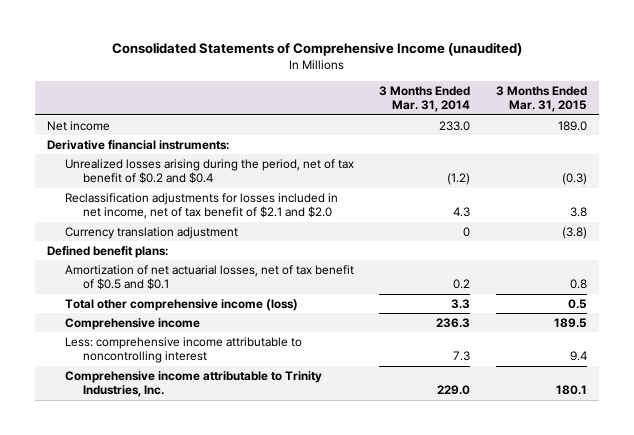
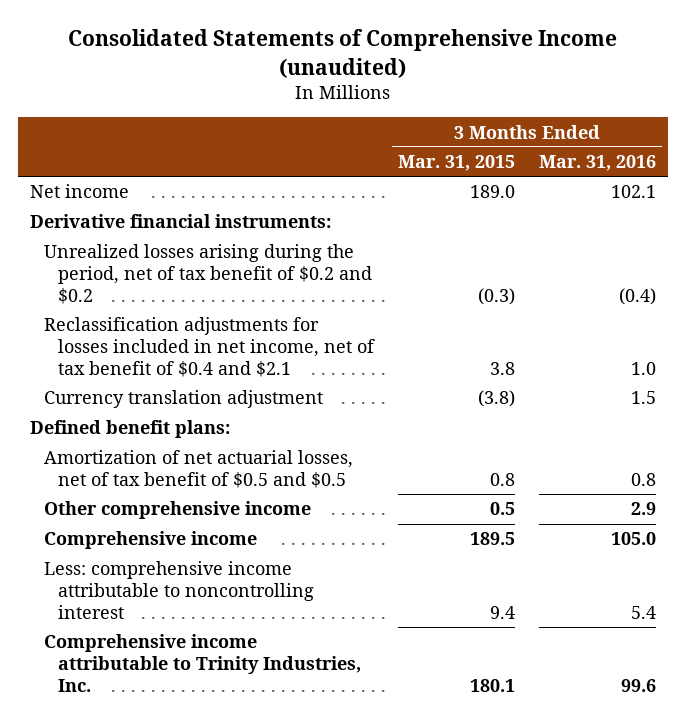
[379,86,471,113] 3 Months Ended Mar. 31, 2014 -> none
none -> [539,155,657,172] Mar. 31, 2016
[65,158,355,185] Unrealized losses arising during the period, net of tax benefit of $0.2 and $0.4 -> [44,244,373,304] Unrealized losses arising during the period, net of tax benefit of $0.2 and $0.2
[65,192,339,220] Reclassification adjustments for losses included in net income, net of tax benefit of $2.1 and $2.0 -> [44,317,376,377] Reclassification adjustments for losses included in net income, net of tax benefit of $0.4 and $2.1
[65,264,355,291] Amortization of net actuarial losses, net of tax benefit of $0.5 and $0.1 -> [44,450,354,488] Amortization of net actuarial losses, net of tax benefit of $0.5 and $0.5
[65,298,299,311] Total other comprehensive income (loss) -> [44,501,312,520] Other comprehensive income

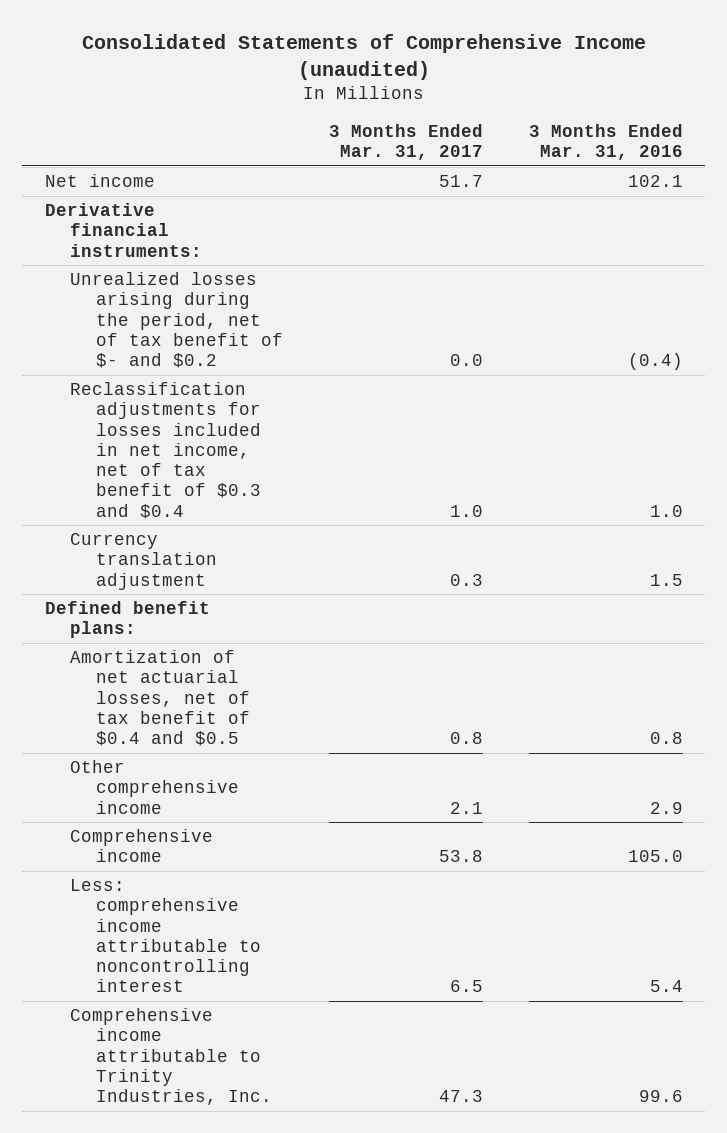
[398,155,516,172] Mar. 31, 2015 -> none
none -> [328,123,483,161] 3 Months Ended Mar. 31, 2017
[44,244,373,304] Unrealized losses arising during the period, net of tax benefit of $0.2 and $0.2 -> [70,272,284,369] Unrealized losses arising during the period, net of tax benefit of $- and $0.2
[44,317,376,377] Reclassification adjustments for losses included in net income, net of tax benefit of $0.4 and $2.1 -> [70,382,262,519] Reclassification adjustments for losses included in net income, net of tax benefit of $0.3 and $0.4
[44,450,354,488] Amortization of net actuarial losses, net of tax benefit of $0.5 and $0.5 -> [70,650,251,747] Amortization of net actuarial losses, net of tax benefit of $0.4 and $0.5

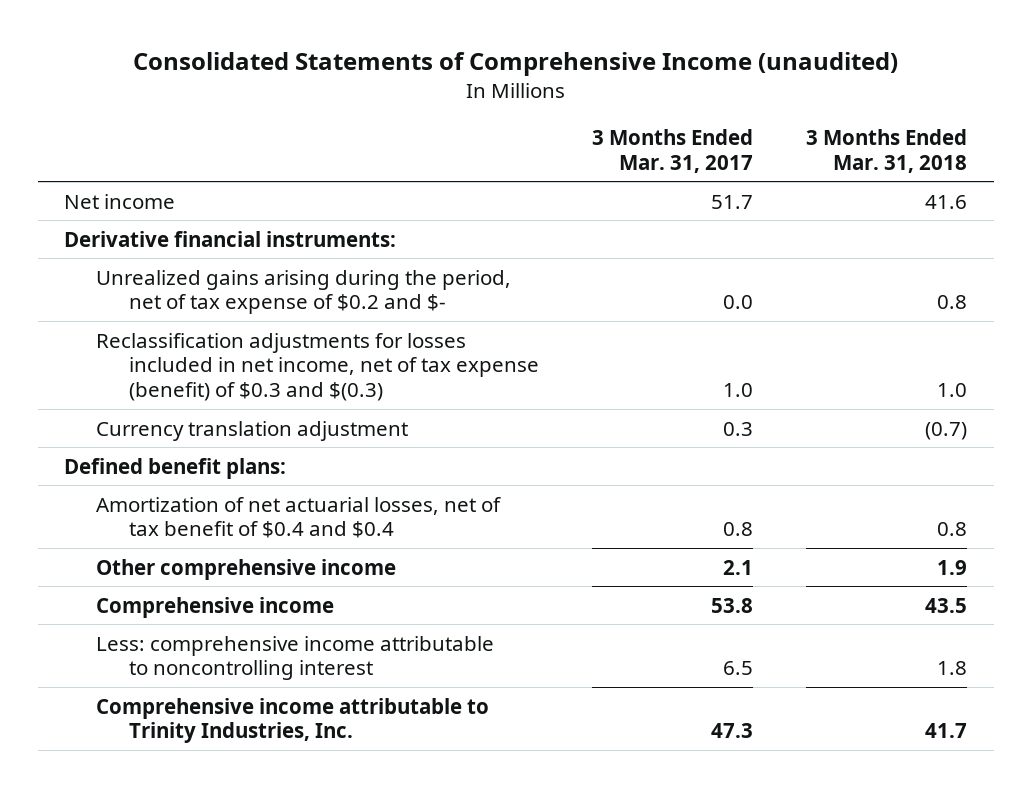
[528,123,683,161] 3 Months Ended Mar. 31, 2016 -> none
none -> [806,128,968,173] 3 Months Ended Mar. 31, 2018
[70,272,284,369] Unrealized losses arising during the period, net of tax benefit of $- and $0.2 -> [96,269,512,315] Unrealized gains arising during the period, net of tax expense of $0.2 and $-
[70,382,262,519] Reclassification adjustments for losses included in net income, net of tax benefit of $0.3 and $0.4 -> [96,332,539,402] Reclassification adjustments for losses included in net income, net of tax expense (benefit) of $0.3 and $(0.3)
[70,650,251,747] Amortization of net actuarial losses, net of tax benefit of $0.4 and $0.5 -> [96,496,502,539] Amortization of net actuarial losses, net of tax benefit of $0.4 and $0.4

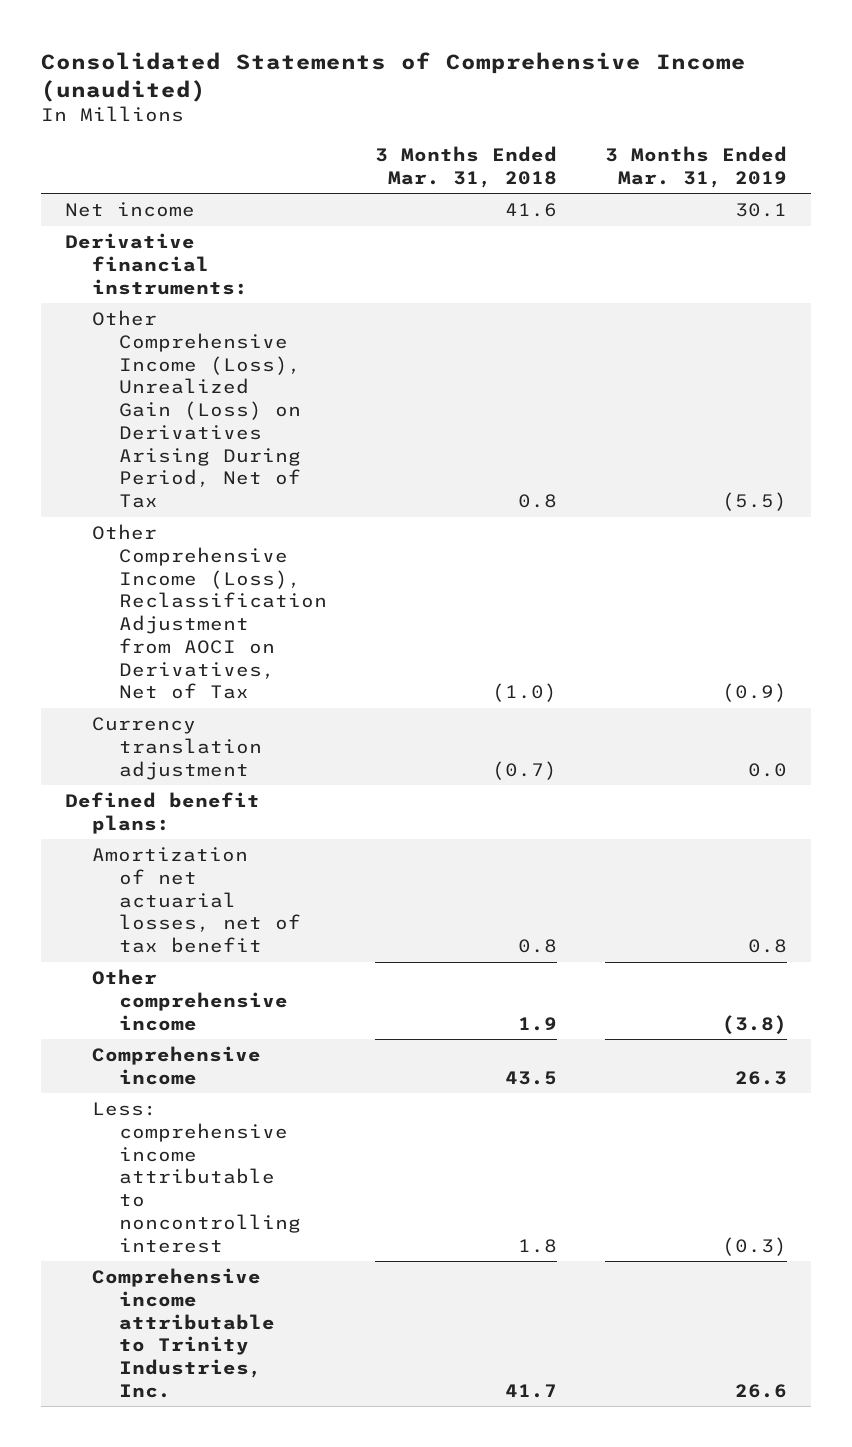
[592,128,754,173] 3 Months Ended Mar. 31, 2017 -> none
none -> [604,145,787,188] 3 Months Ended Mar. 31, 2019
[96,269,512,315] Unrealized gains arising during the period, net of tax expense of $0.2 and $- -> [92,310,302,509] Other Comprehensive Income (Loss), Unrealized Gain (Loss) on Derivatives Arising During Period, Net of Tax
[96,332,539,402] Reclassification adjustments for losses included in net income, net of tax expense (benefit) of $0.3 and $(0.3) -> [92,524,328,700] Other Comprehensive Income (Loss), Reclassification Adjustment from AOCI on Derivatives, Net of Tax
[937,383,968,398] 1.0 -> [492,683,558,703] (1.0)
[96,496,502,539] Amortization of net actuarial losses, net of tax benefit of $0.4 and $0.4 -> [92,847,302,954] Amortization of net actuarial losses, net of tax benefit

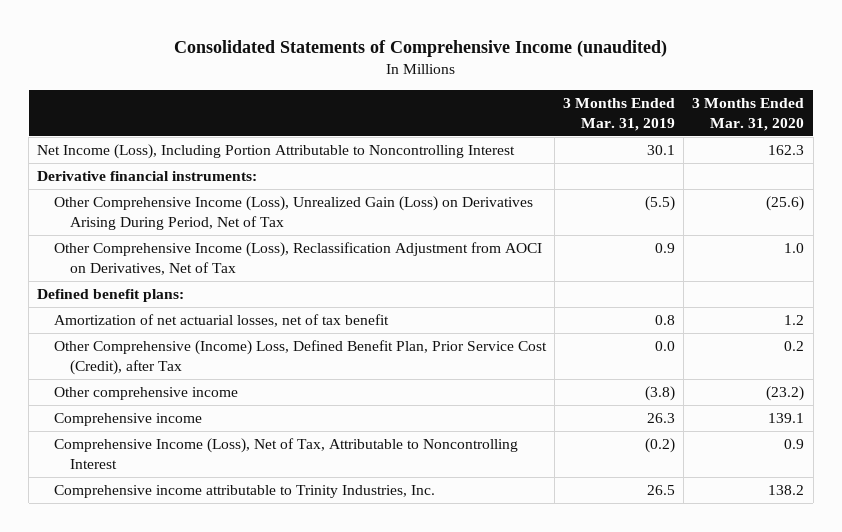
[375,145,558,188] 3 Months Ended Mar. 31, 2018 -> none
none -> [692,98,805,132] 3 Months Ended Mar. 31, 2020
[64,202,195,218] Net income -> [37,144,516,160] Net Income (Loss), Including Portion Attributable to Noncontrolling Interest
[92,717,263,780] Currency translation adjustment -> none
[721,683,787,703] (0.9) -> [654,243,675,254] 0.9
none -> [53,340,547,376] Other Comprehensive (Income) Loss, Defined Benefit Plan, Prior Service Cost (Credit), after Tax
[92,1102,302,1253] Less: comprehensive income attributable to noncontrolling interest -> [53,438,518,470] Comprehensive Income (Loss), Net of Tax, Attributable to Noncontrolling Interest
[721,1236,787,1256] (0.3) -> [644,438,675,454] (0.2)
[734,1383,787,1398] 26.6 -> [646,485,675,496] 26.5

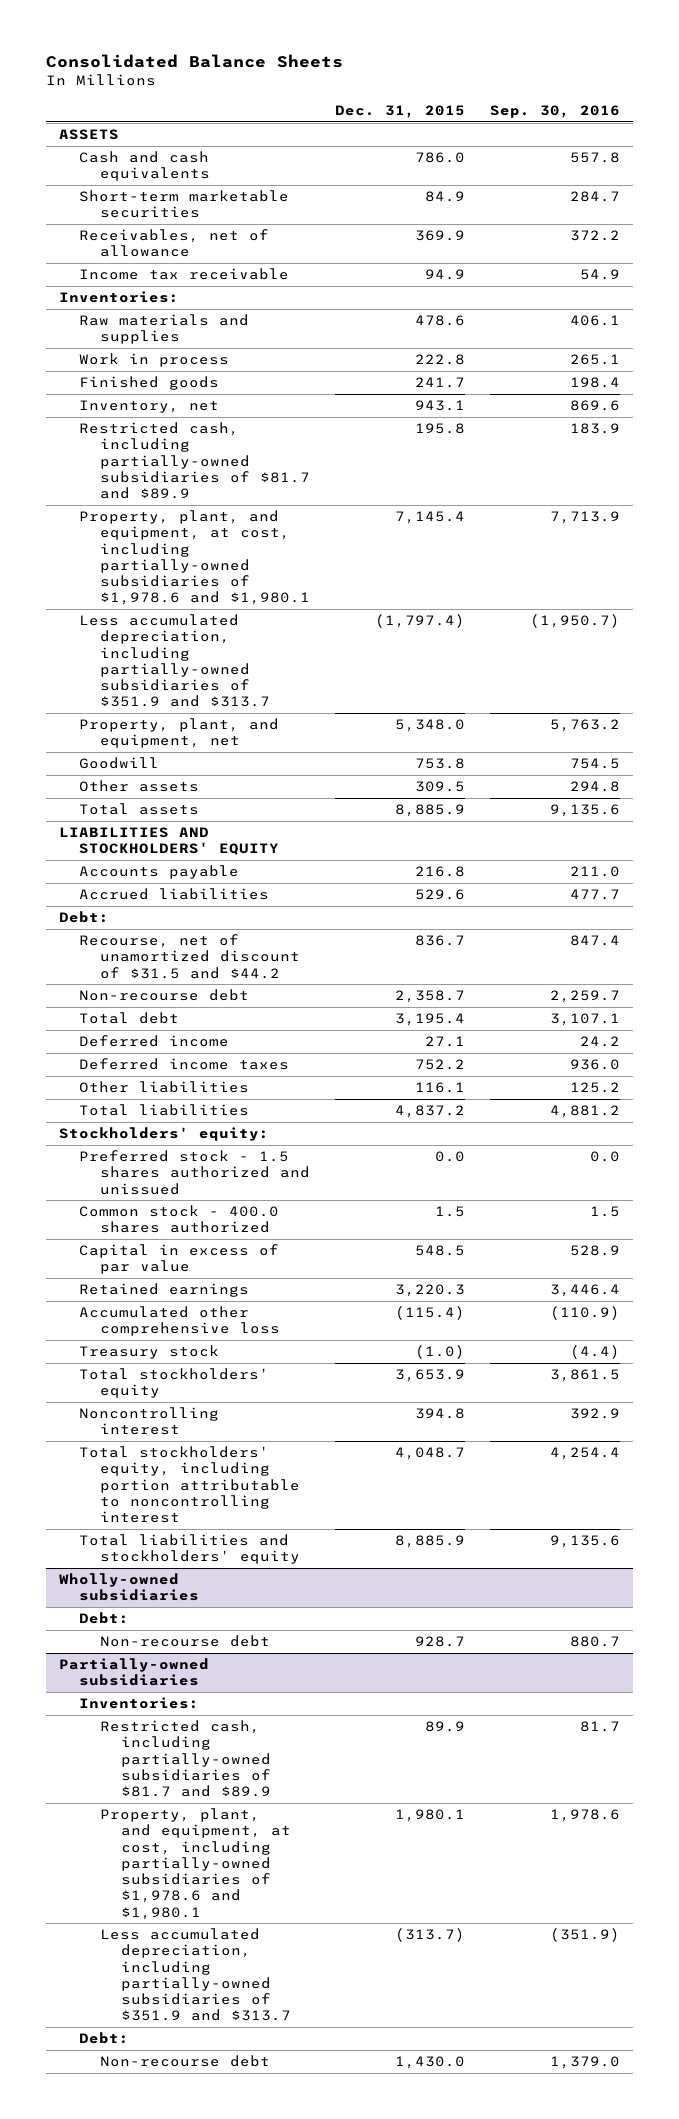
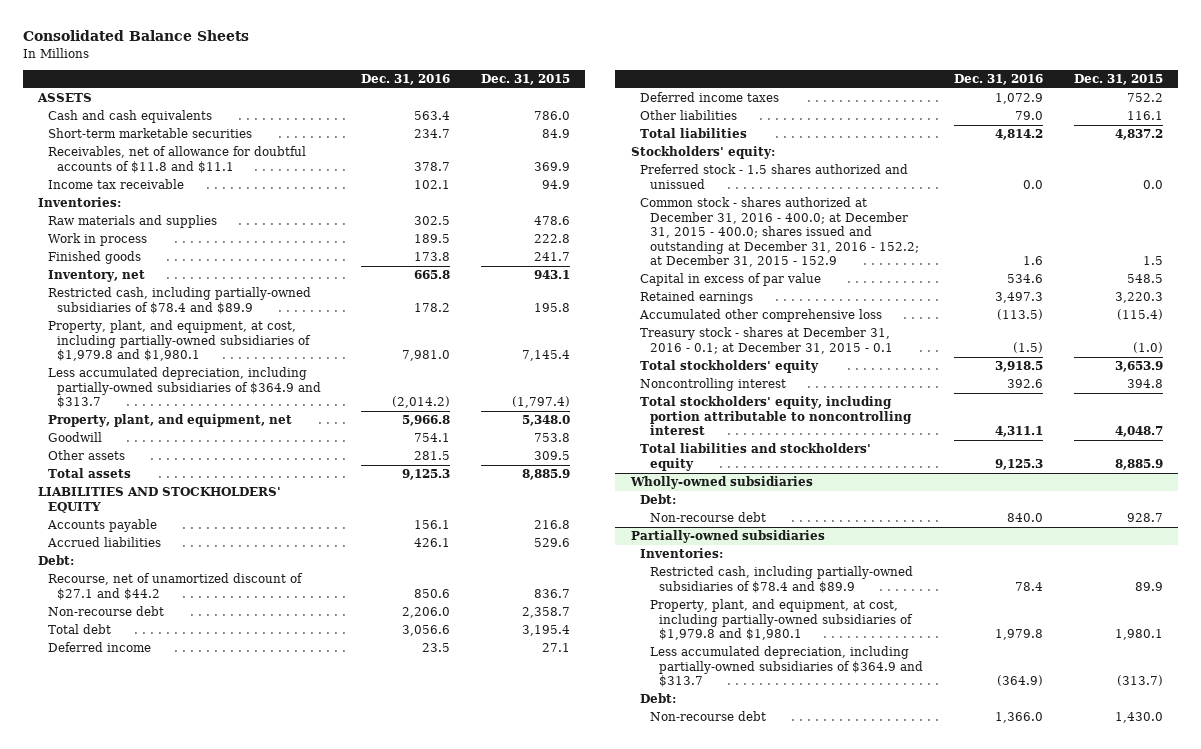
[490,105,621,119] Sep. 30, 2016 -> none
none -> [361,73,451,85] Dec. 31, 2016
[79,229,270,258] Receivables, net of allowance -> [47,146,306,173] Receivables, net of allowance for doubtful accounts of $11.8 and $11.1
[79,422,311,500] Restricted cash, including partially-owned subsidiaries of $81.7 and $89.9 -> [47,287,311,314] Restricted cash, including partially-owned subsidiaries of $78.4 and $89.9
[79,510,311,606] Property, plant, and equipment, at cost, including partially-owned subsidiaries of $1,978.6 and $1,980.1 -> [47,320,312,362] Property, plant, and equipment, at cost, including partially-owned subsidiaries of $1,979.8 and $1,980.1
[79,614,271,708] Less accumulated depreciation, including partially-owned subsidiaries of $351.9 and $313.7 -> [47,367,322,409] Less accumulated depreciation, including partially-owned subsidiaries of $364.9 and $313.7
[79,934,301,979] Recourse, net of unamortized discount of $31.5 and $44.2 -> [47,573,303,600] Recourse, net of unamortized discount of $27.1 and $44.2
[79,1205,280,1234] Common stock - 400.0 shares authorized -> [640,197,919,268] Common stock - shares authorized at December 31, 2016 - 400.0; at December 31, 2015 - 400.0; shares issued and outstanding at December 31, 2016 - 152.2; at December 31, 2015 - 152.9
[79,1345,220,1360] Treasury stock -> [640,327,893,354] Treasury stock - shares at December 31, 2016 - 0.1; at December 31, 2015 - 0.1
[100,1720,272,1798] Restricted cash, including partially-owned subsidiaries of $81.7 and $89.9 -> [649,566,913,593] Restricted cash, including partially-owned subsidiaries of $78.4 and $89.9
[100,1808,292,1920] Property, plant, and equipment, at cost, including partially-owned subsidiaries of $1,978.6 and $1,980.1 -> [649,599,914,641] Property, plant, and equipment, at cost, including partially-owned subsidiaries of $1,979.8 and $1,980.1
[100,1928,292,2022] Less accumulated depreciation, including partially-owned subsidiaries of $351.9 and $313.7 -> [649,646,924,688] Less accumulated depreciation, including partially-owned subsidiaries of $364.9 and $313.7

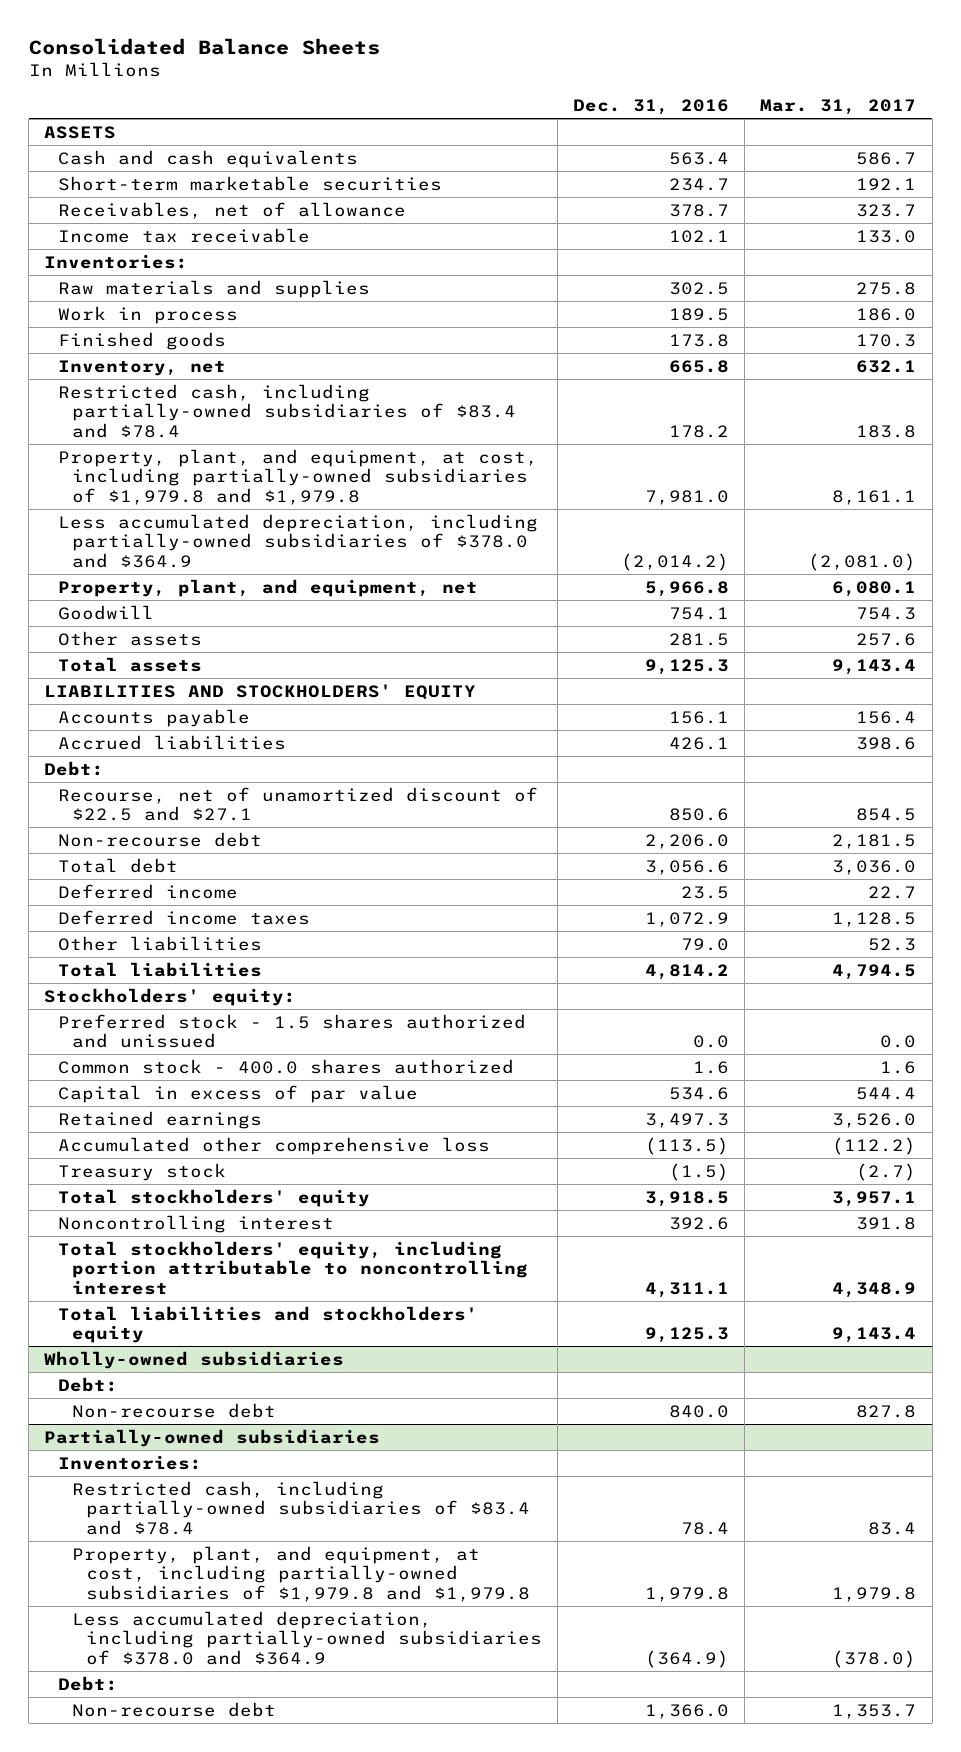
[481,73,571,85] Dec. 31, 2015 -> none
none -> [760,99,917,116] Mar. 31, 2017
[47,146,306,173] Receivables, net of allowance for doubtful accounts of $11.8 and $11.1 -> [58,201,407,219] Receivables, net of allowance
[47,287,311,314] Restricted cash, including partially-owned subsidiaries of $78.4 and $89.9 -> [58,383,516,438] Restricted cash, including partially-owned subsidiaries of $83.4 and $78.4
[47,320,312,362] Property, plant, and equipment, at cost, including partially-owned subsidiaries of $1,979.8 and $1,980.1 -> [58,448,539,505] Property, plant, and equipment, at cost, including partially-owned subsidiaries of $1,979.8 and $1,979.8
[47,367,322,409] Less accumulated depreciation, including partially-owned subsidiaries of $364.9 and $313.7 -> [58,513,539,568] Less accumulated depreciation, including partially-owned subsidiaries of $378.0 and $364.9
[47,573,303,600] Recourse, net of unamortized discount of $27.1 and $44.2 -> [58,786,539,822] Recourse, net of unamortized discount of $22.5 and $27.1
[640,197,919,268] Common stock - shares authorized at December 31, 2016 - 400.0; at December 31, 2015 - 400.0; shares issued and outstanding at December 31, 2016 - 152.2; at December 31, 2015 - 152.9 -> [58,1058,515,1074] Common stock - 400.0 shares authorized
[640,327,893,354] Treasury stock - shares at December 31, 2016 - 0.1; at December 31, 2015 - 0.1 -> [58,1162,227,1181] Treasury stock
[649,566,913,593] Restricted cash, including partially-owned subsidiaries of $78.4 and $89.9 -> [71,1480,530,1535] Restricted cash, including partially-owned subsidiaries of $83.4 and $78.4
[649,599,914,641] Property, plant, and equipment, at cost, including partially-owned subsidiaries of $1,979.8 and $1,980.1 -> [71,1545,530,1602] Property, plant, and equipment, at cost, including partially-owned subsidiaries of $1,979.8 and $1,979.8
[649,646,924,688] Less accumulated depreciation, including partially-owned subsidiaries of $364.9 and $313.7 -> [71,1610,542,1665] Less accumulated depreciation, including partially-owned subsidiaries of $378.0 and $364.9

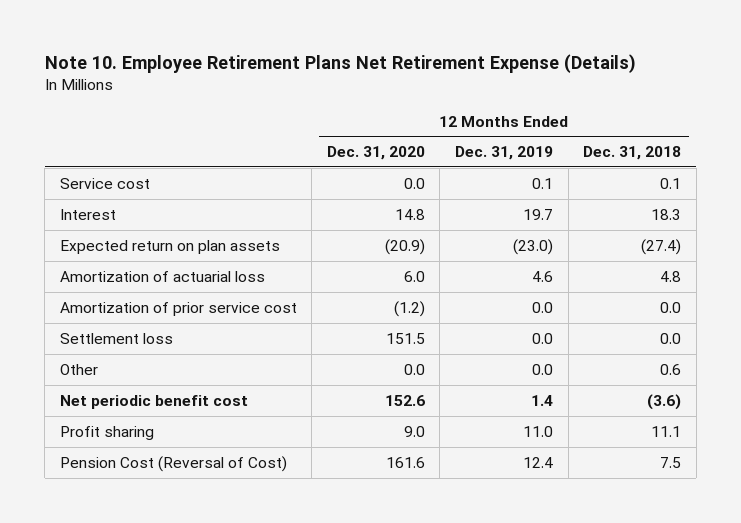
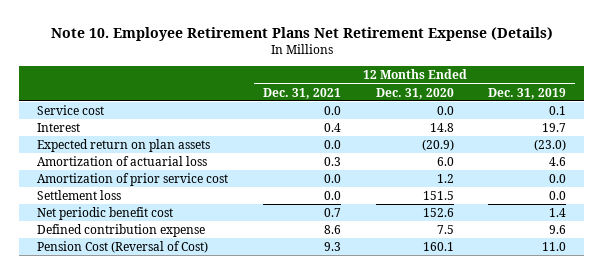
[583,146,682,161] Dec. 31, 2018 -> none
none -> [262,87,341,99] Dec. 31, 2021
[393,300,425,317] (1.2) -> [436,173,454,183] 1.2
[59,363,98,375] Other -> none
[59,425,154,440] Profit sharing -> none
none -> [36,223,205,237] Defined contribution expense
[385,456,425,468] 161.6 -> [422,241,454,251] 160.1
[523,456,554,468] 12.4 -> [542,241,567,251] 11.0

